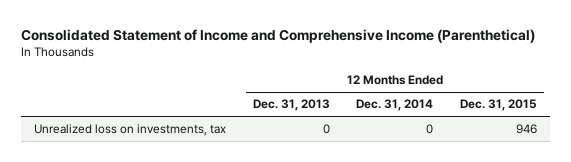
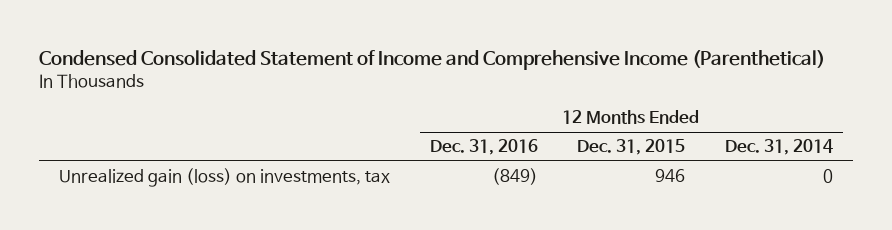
[21,28,536,43] Consolidated Statement of Income and Comprehensive Income (Parenthetical) -> [39,49,826,70] Condensed Consolidated Statement of Income and Comprehensive Income (Parenthetical)
[252,99,330,112] Dec. 31, 2013 -> none
none -> [429,139,538,156] Dec. 31, 2016
[34,124,227,137] Unrealized loss on investments, tax -> [59,168,391,188] Unrealized gain (loss) on investments, tax

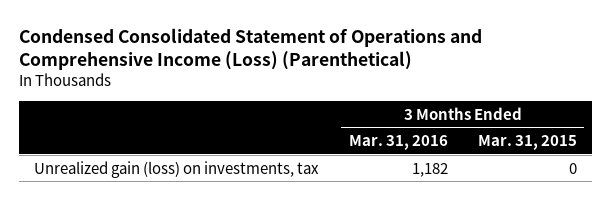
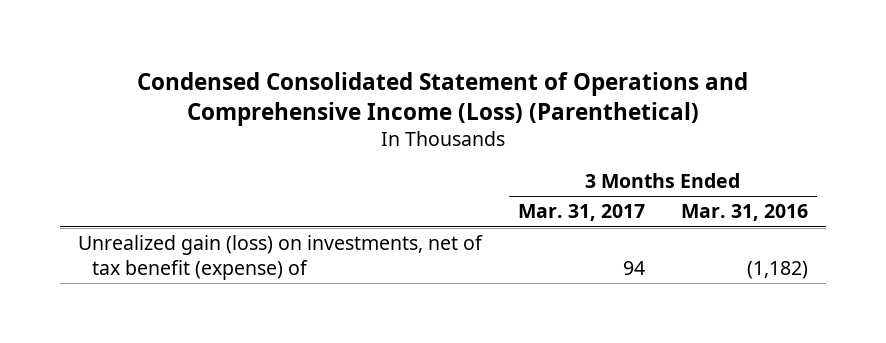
[477,135,577,151] Mar. 31, 2015 -> none
none -> [517,204,645,222] Mar. 31, 2017
[34,160,320,178] Unrealized gain (loss) on investments, tax -> [78,235,484,280] Unrealized gain (loss) on investments, net of tax benefit (expense) of
[411,162,448,177] 1,182 -> [746,260,808,279] (1,182)

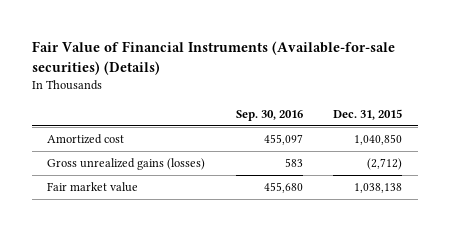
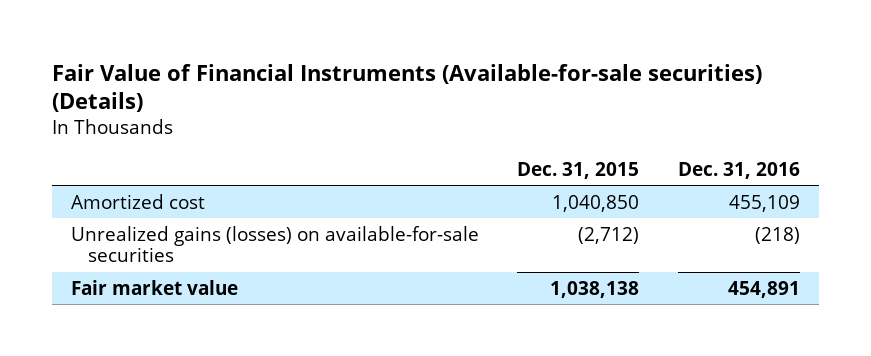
[235,109,303,121] Sep. 30, 2016 -> none
none -> [677,161,800,179] Dec. 31, 2016
[47,158,206,171] Gross unrealized gains (losses) -> [71,225,480,263] Unrealized gains (losses) on available-for-sale securities

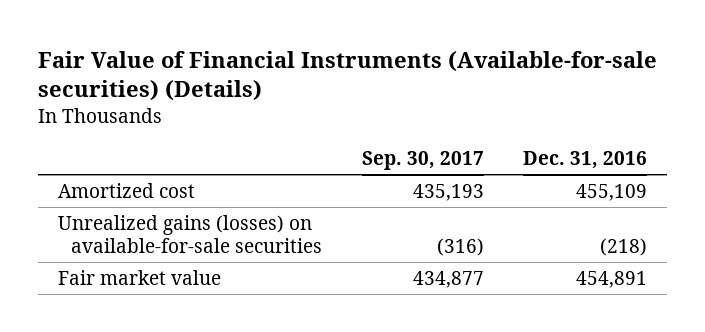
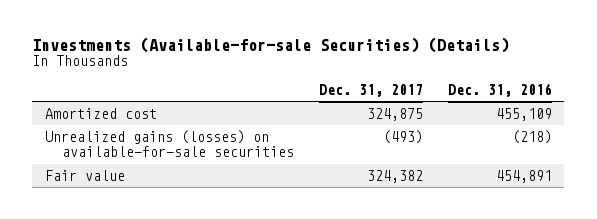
[38,50,658,102] Fair Value of Financial Instruments (Available-for-sale securities) (Details) -> [32,36,510,53] Investments (Available-for-sale Securities) (Details)
[361,151,484,171] Sep. 30, 2017 -> none
none -> [318,84,423,98] Dec. 31, 2017
[57,269,221,285] Fair market value -> [44,170,125,182] Fair value

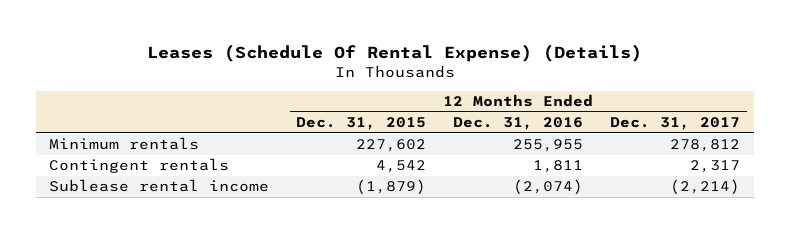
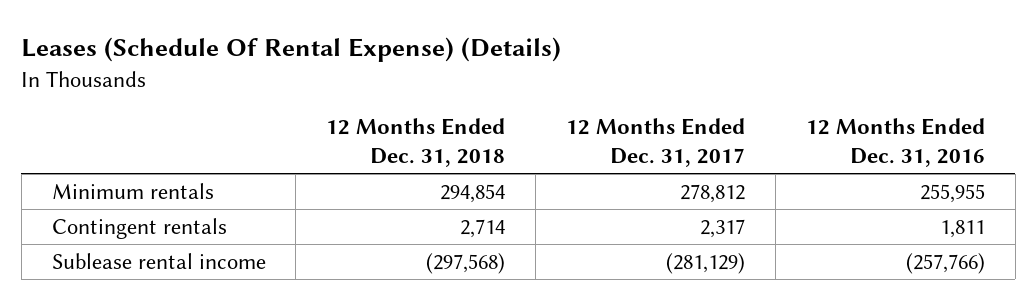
[296,117,427,131] Dec. 31, 2015 -> none
none -> [326,118,506,168] 12 Months Ended Dec. 31, 2018
[513,179,584,196] (2,074) -> [905,252,985,274] (257,766)
[670,179,741,196] (2,214) -> [666,252,746,274] (281,129)

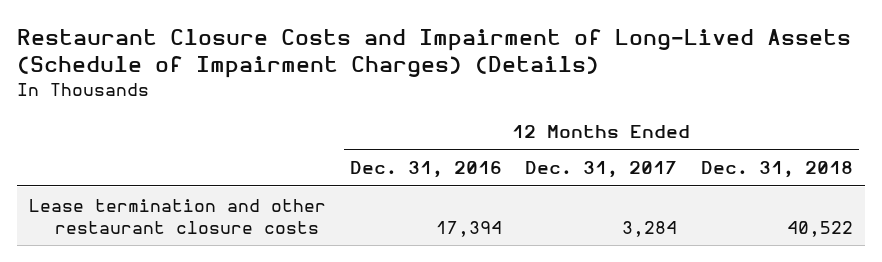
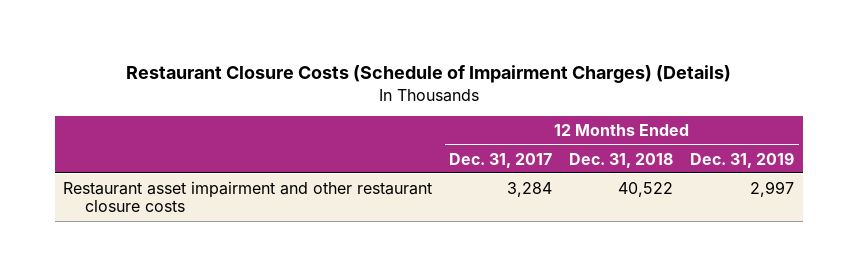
[17,28,852,79] Restaurant Closure Costs and Impairment of Long-Lived Assets (Schedule of Impairment Charges) (Details) -> [125,65,731,84] Restaurant Closure Costs (Schedule of Impairment Charges) (Details)
[349,161,502,179] Dec. 31, 2016 -> none
none -> [690,151,795,168] Dec. 31, 2019
[29,198,327,235] Lease termination and other restaurant closure costs -> [63,180,433,213] Restaurant asset impairment and other restaurant closure costs

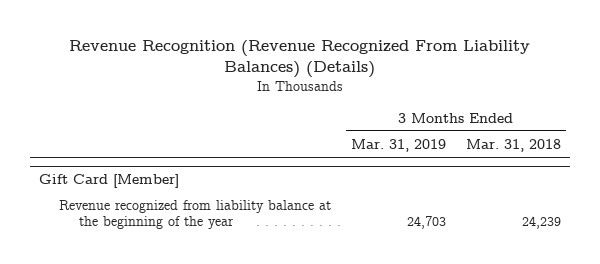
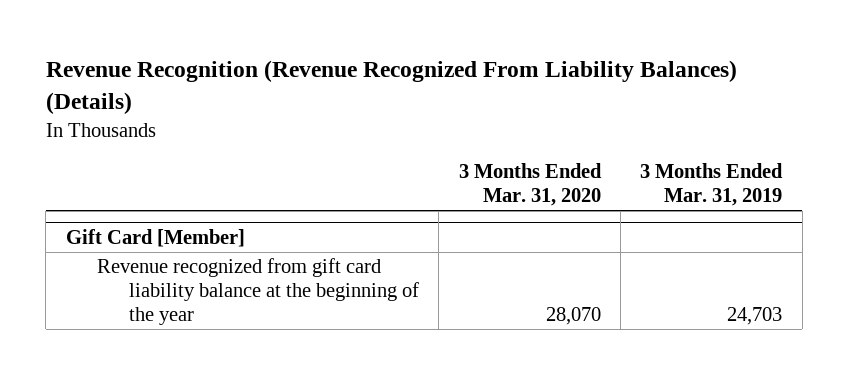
[465,138,561,152] Mar. 31, 2018 -> none
none -> [458,163,602,207] 3 Months Ended Mar. 31, 2020
[59,199,332,229] Revenue recognized from liability balance at the beginning of the year -> [97,258,419,325] Revenue recognized from gift card liability balance at the beginning of the year

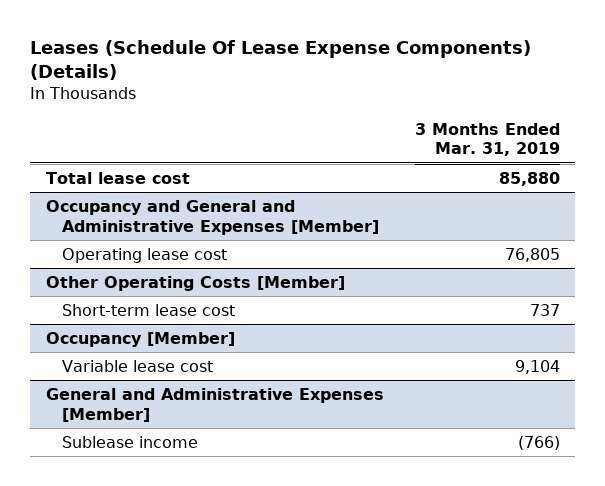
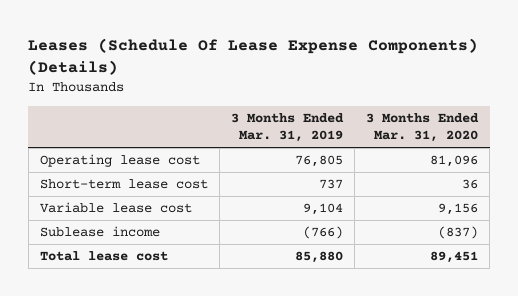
none -> [366,112,480,143] 3 Months Ended Mar. 31, 2020
[45,199,380,235] Occupancy and General and Administrative Expenses [Member] -> none
[45,275,345,291] Other Operating Costs [Member] -> none
[45,331,235,347] Occupancy [Member] -> none
[45,387,384,422] General and Administrative Expenses [Member] -> none
[45,171,190,184] Total lease cost -> [39,251,168,262] Total lease cost

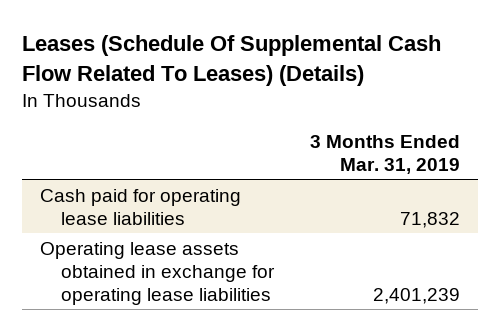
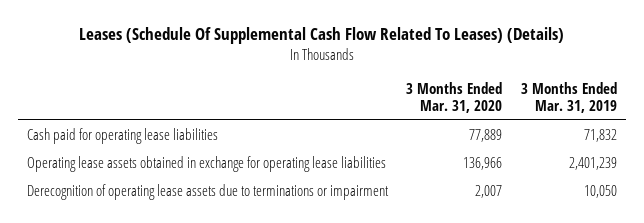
none -> [406,81,503,114] 3 Months Ended Mar. 31, 2020
none -> [26,184,389,201] Derecognition of operating lease assets due to terminations or impairment

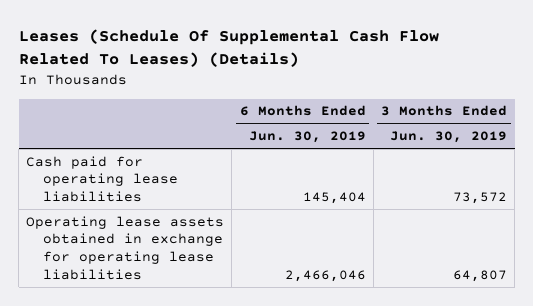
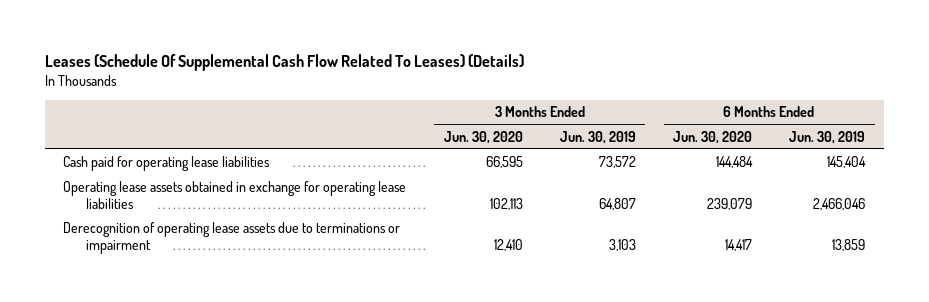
none -> [443,130,523,144] Jun. 30, 2020
none -> [673,130,753,144] Jun. 30, 2020
none -> [63,222,401,254] Derecognition of operating lease assets due to terminations or impairment

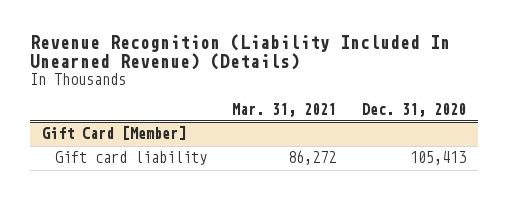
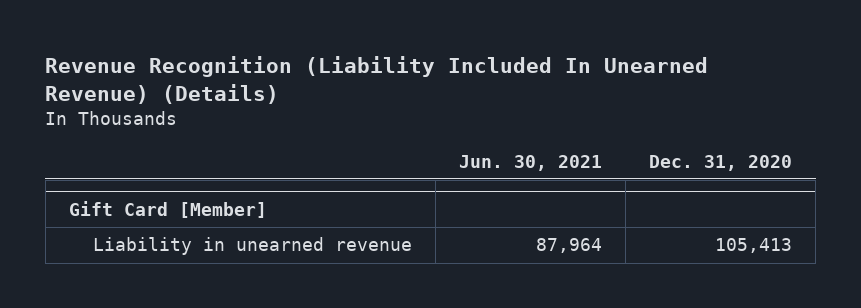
[232,102,337,117] Mar. 31, 2021 -> none
none -> [458,154,602,171] Jun. 30, 2021
[54,151,207,166] Gift card liability -> [92,237,412,256] Liability in unearned revenue

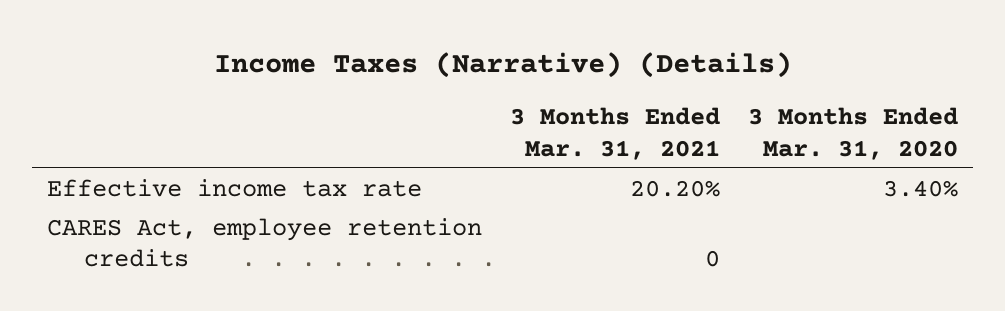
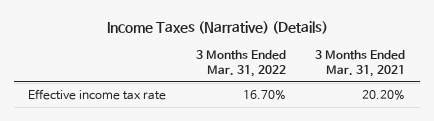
[748,107,959,160] 3 Months Ended Mar. 31, 2020 -> none
none -> [195,50,286,78] 3 Months Ended Mar. 31, 2022
[46,217,482,268] CARES Act, employee retention credits -> none

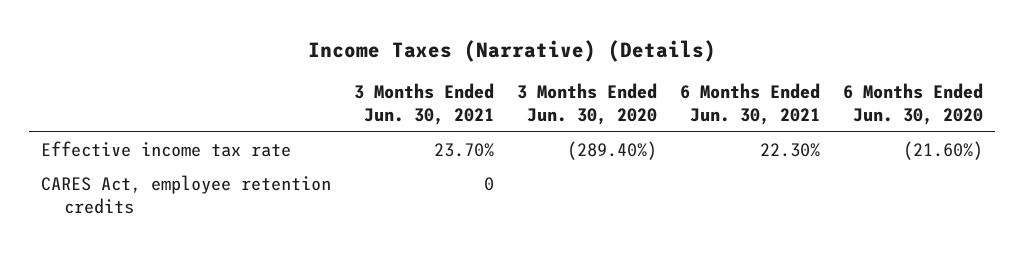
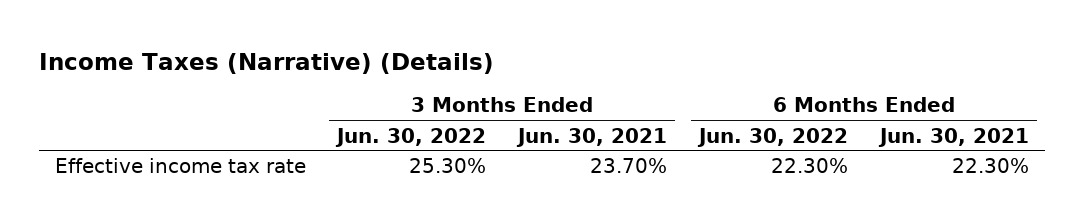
[517,83,658,126] 3 Months Ended Jun. 30, 2020 -> none
[843,83,984,126] 6 Months Ended Jun. 30, 2020 -> none
none -> [335,127,487,147] Jun. 30, 2022
none -> [696,127,848,147] Jun. 30, 2022
[40,175,331,215] CARES Act, employee retention credits -> none

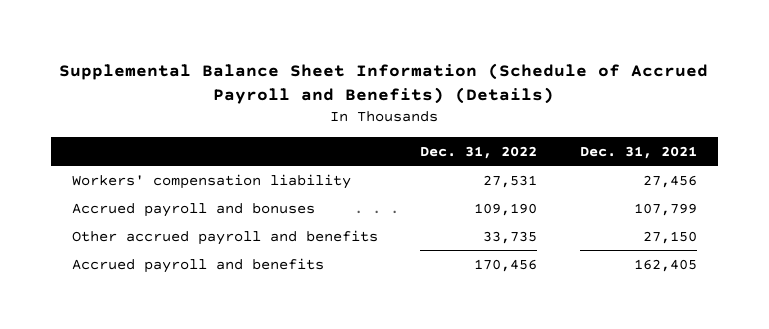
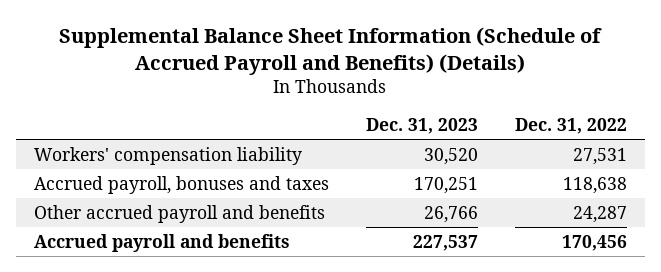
[579,145,697,159] Dec. 31, 2021 -> none
none -> [365,118,478,135] Dec. 31, 2023
[72,202,316,217] Accrued payroll and bonuses -> [34,175,330,194] Accrued payroll, bonuses and taxes
[474,202,538,216] 109,190 -> [562,176,627,194] 118,638
[483,230,538,244] 33,735 -> [572,205,627,223] 24,287

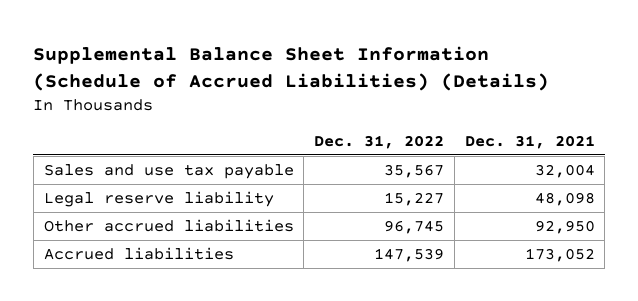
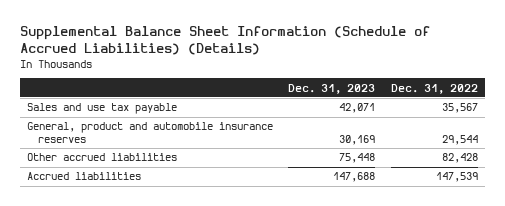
[464,135,595,150] Dec. 31, 2021 -> none
none -> [288,83,376,94] Dec. 31, 2023
[43,190,274,207] Legal reserve liability -> none
none -> [27,122,274,143] General, product and automobile insurance reserves
[384,219,445,234] 96,745 -> [441,153,478,164] 82,428

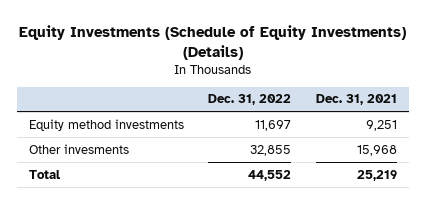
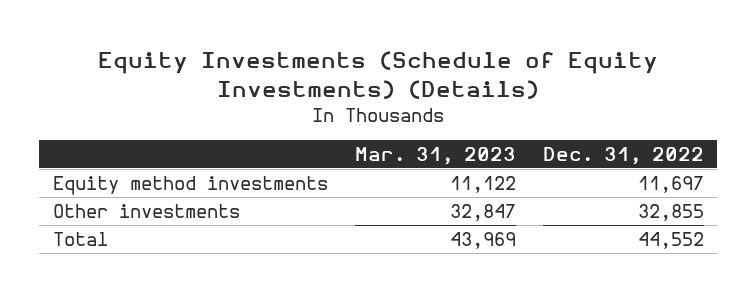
[315,94,397,106] Dec. 31, 2021 -> none
none -> [354,147,516,166] Mar. 31, 2023
[28,143,129,154] Other invesments -> [52,203,240,218] Other investments

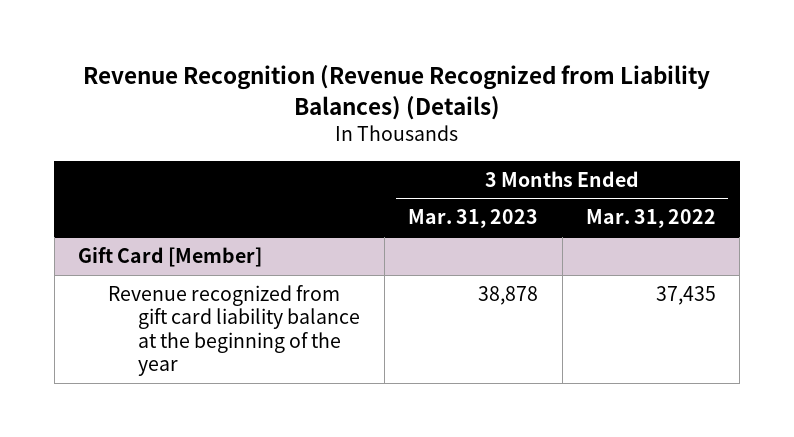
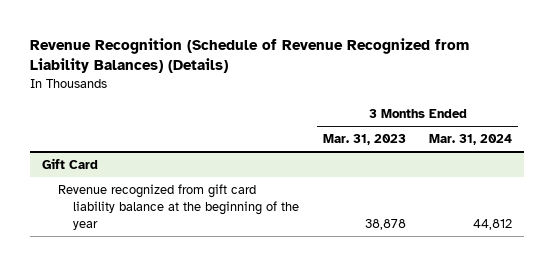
[83,65,711,120] Revenue Recognition (Revenue Recognized from Liability Balances) (Details) -> [29,38,469,74] Revenue Recognition (Schedule of Revenue Recognized from Liability Balances) (Details)
[585,209,716,229] Mar. 31, 2022 -> none
none -> [429,134,513,146] Mar. 31, 2024
[78,246,263,267] Gift Card [Member] -> [41,158,98,170] Gift Card

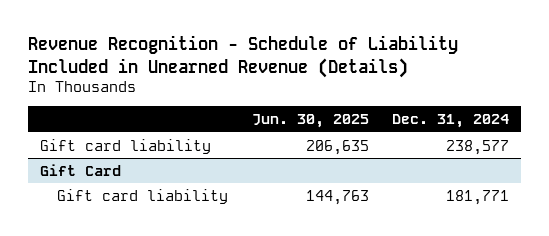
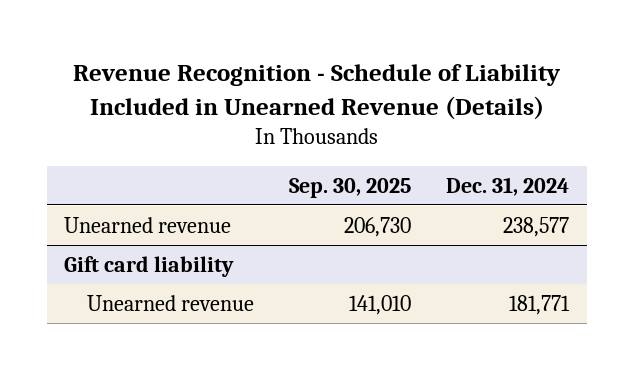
[251,113,369,128] Jun. 30, 2025 -> none
none -> [289,177,412,198] Sep. 30, 2025
[39,138,211,154] Gift card liability -> [64,216,232,233] Unearned revenue
[39,163,121,176] Gift Card -> [64,255,235,277] Gift card liability
[57,188,229,204] Gift card liability -> [87,294,255,311] Unearned revenue

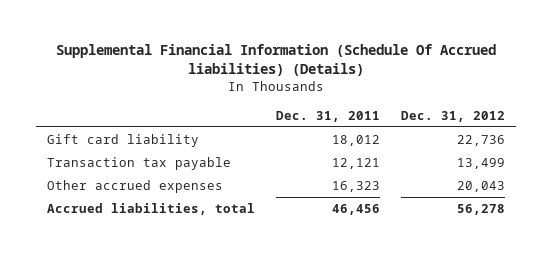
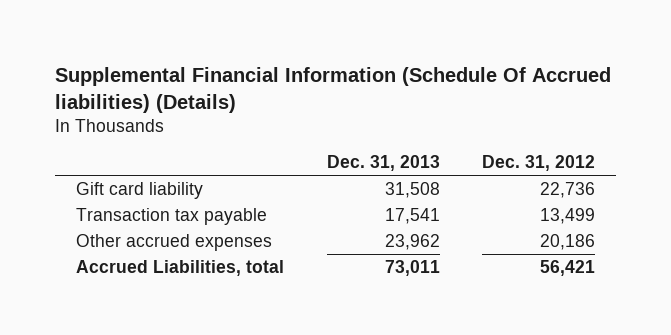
[276,110,381,122] Dec. 31, 2011 -> none
none -> [326,155,440,172] Dec. 31, 2013
[457,181,506,193] 20,043 -> [539,233,595,250] 20,186
[46,203,255,216] Accrued liabilities, total -> [76,259,285,276] Accrued Liabilities, total
[457,204,506,216] 56,278 -> [539,259,595,276] 56,421

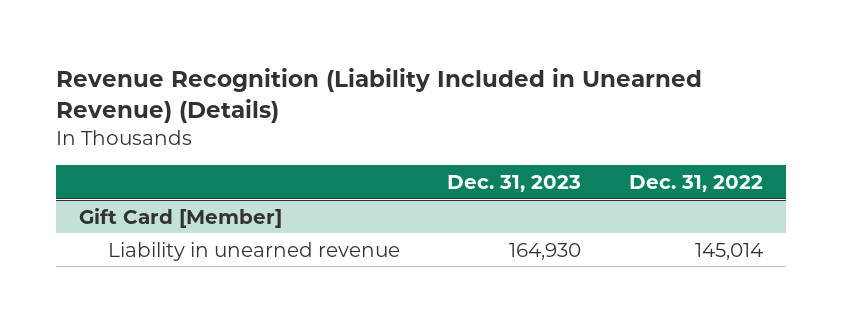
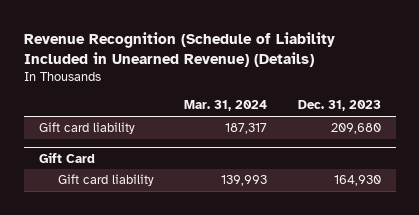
[55,68,702,124] Revenue Recognition (Liability Included in Unearned Revenue) (Details) -> [23,31,335,67] Revenue Recognition (Schedule of Liability Included in Unearned Revenue) (Details)
[628,175,763,193] Dec. 31, 2022 -> none
none -> [184,100,268,112] Mar. 31, 2024
none -> [38,122,135,135] Gift card liability
[79,207,283,228] Gift Card [Member] -> [38,151,95,163] Gift Card
[107,241,400,261] Liability in unearned revenue -> [58,174,155,187] Gift card liability

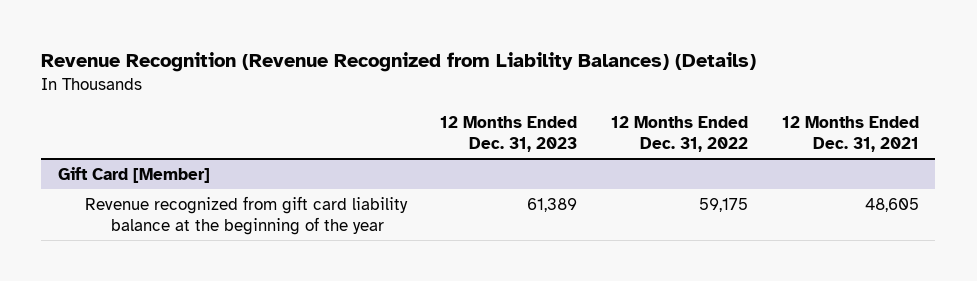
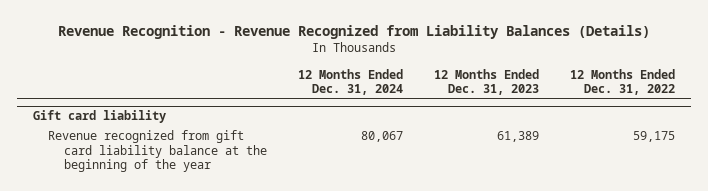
[41,52,757,73] Revenue Recognition (Revenue Recognized from Liability Balances) (Details) -> [57,24,650,39] Revenue Recognition - Revenue Recognized from Liability Balances (Details)
[781,115,919,152] 12 Months Ended Dec. 31, 2021 -> none
none -> [298,68,404,95] 12 Months Ended Dec. 31, 2024
[58,166,211,183] Gift Card [Member] -> [32,110,166,124] Gift card liability

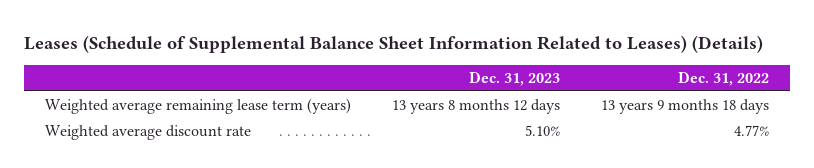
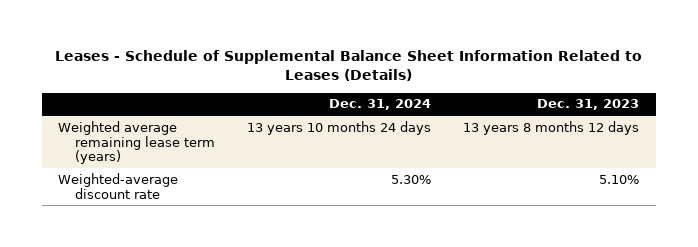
[23,34,763,53] Leases (Schedule of Supplemental Balance Sheet Information Related to Leases) (Details) -> [54,50,642,82] Leases - Schedule of Supplemental Balance Sheet Information Related to Leases (Details)
[678,71,770,87] Dec. 31, 2022 -> none
none -> [329,99,432,111] Dec. 31, 2024
[44,125,251,141] Weighted average discount rate -> [58,172,179,199] Weighted-average discount rate

